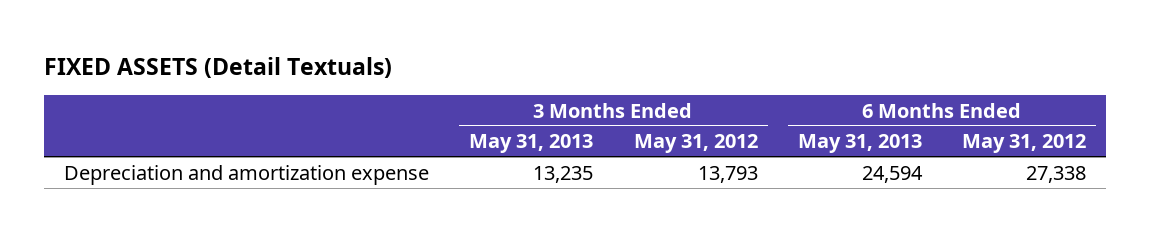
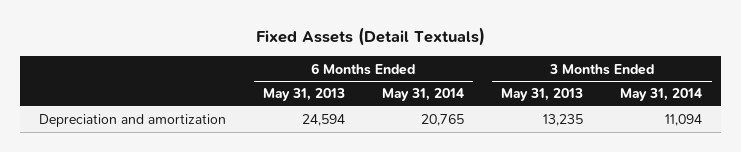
[43,56,392,78] FIXED ASSETS (Detail Textuals) -> [255,27,485,47] Fixed Assets (Detail Textuals)
[633,134,758,154] May 31, 2012 -> none
[962,134,1087,154] May 31, 2012 -> none
none -> [382,88,465,102] May 31, 2014
none -> [620,88,703,102] May 31, 2014
[63,164,429,185] Depreciation and amortization expense -> [38,114,226,128] Depreciation and amortization

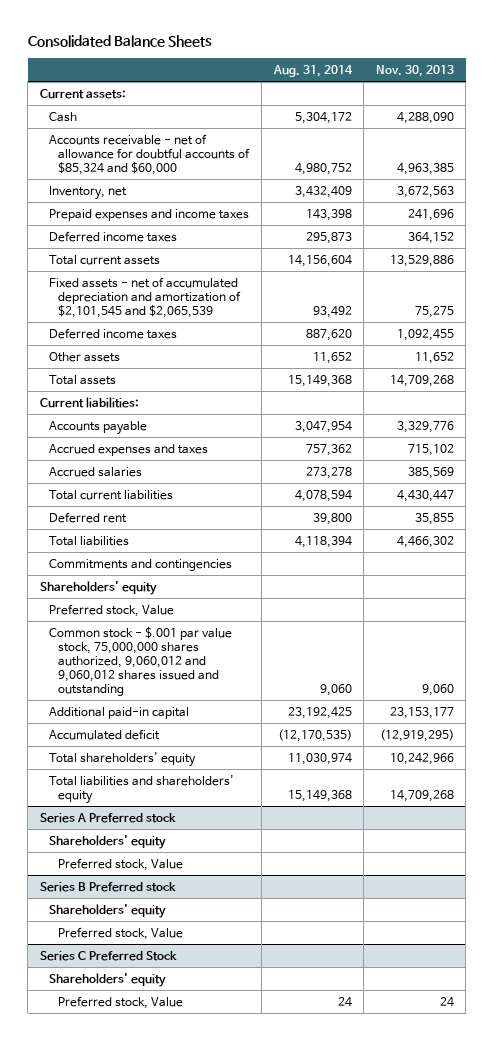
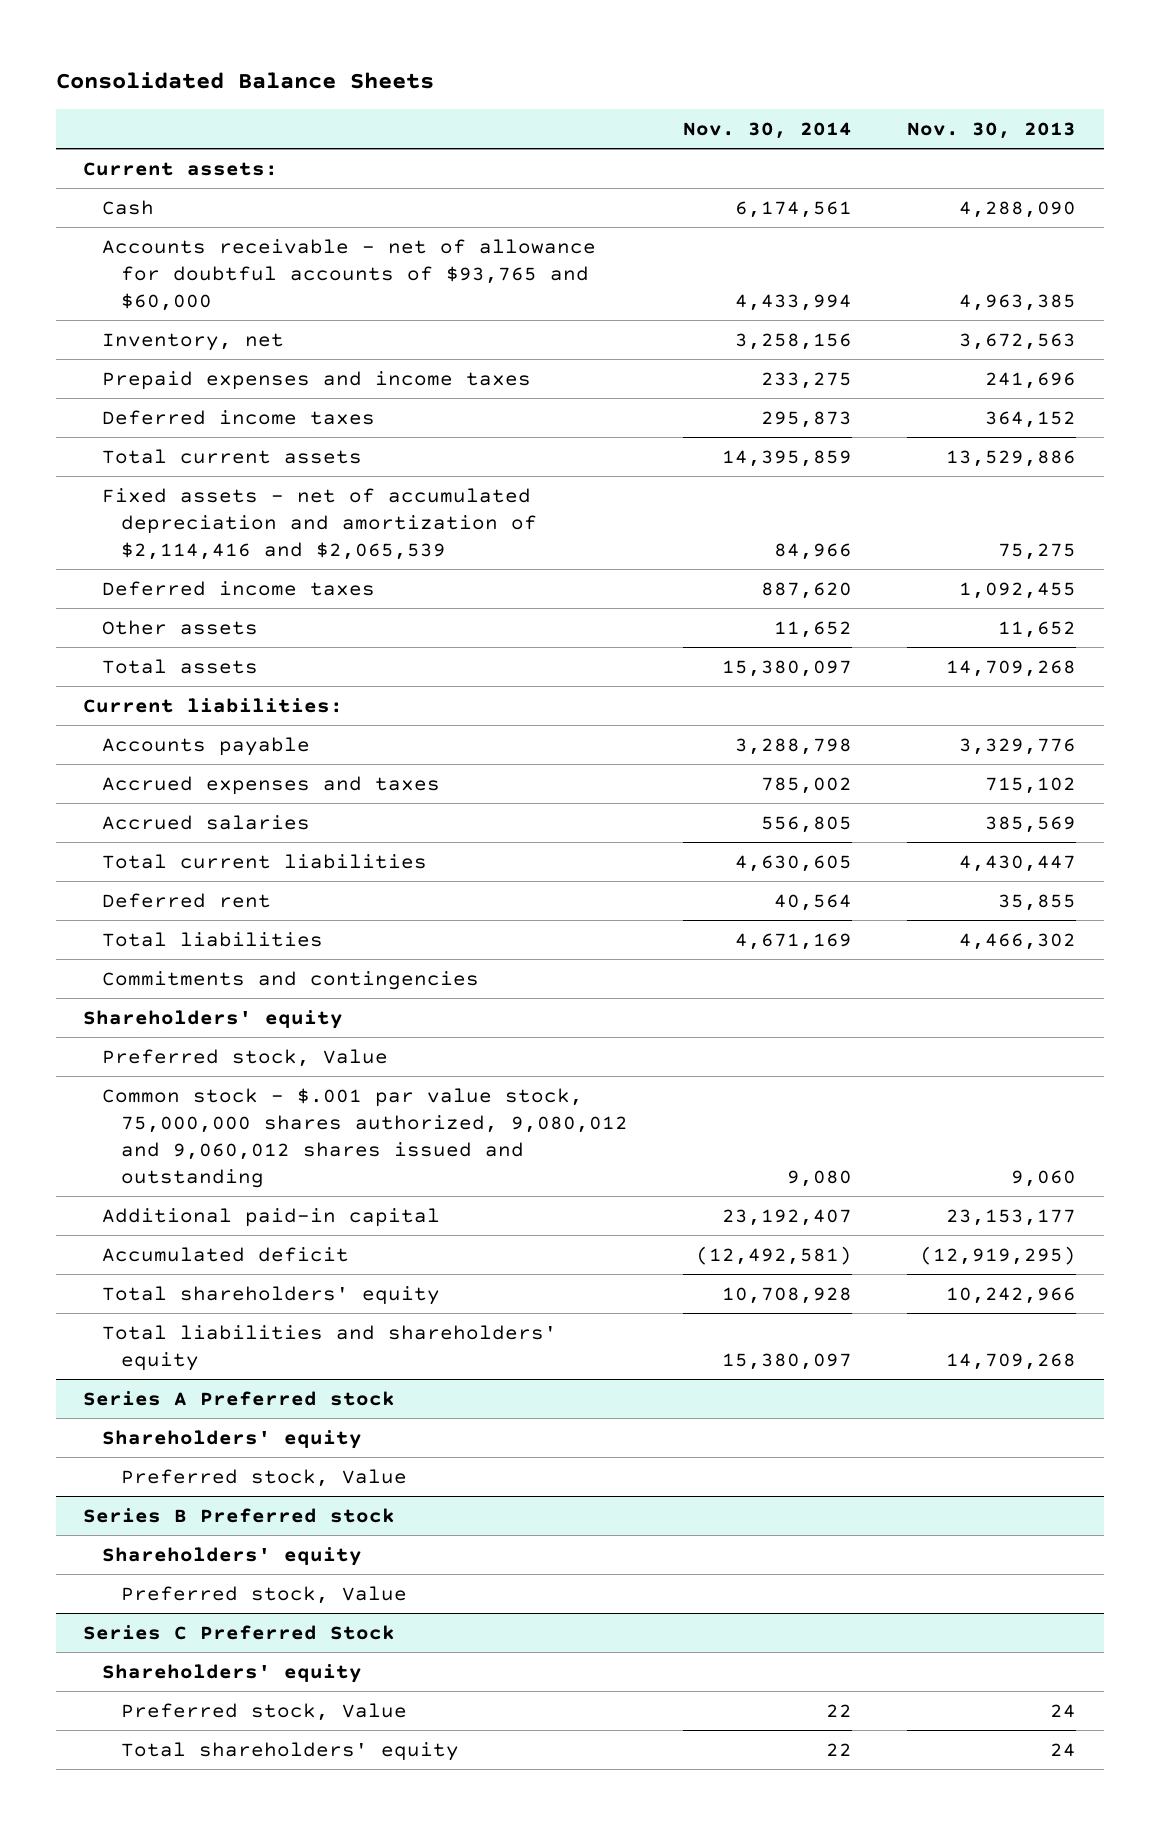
[272,65,353,78] Aug. 31, 2014 -> none
none -> [683,121,853,139] Nov. 30, 2014
[49,133,251,175] Accounts receivable - net of allowance for doubtful accounts of $85,324 and $60,000 -> [102,238,597,311] Accounts receivable - net of allowance for doubtful accounts of $93,765 and $60,000
[49,276,242,318] Fixed assets - net of accumulated depreciation and amortization of $2,101,545 and $2,065,539 -> [102,487,537,560] Fixed assets - net of accumulated depreciation and amortization of $2,114,416 and $2,065,539
[49,626,233,697] Common stock - $.001 par value stock, 75,000,000 shares authorized, 9,060,012 and 9,060,012 shares issued and outstanding -> [102,1087,628,1188] Common stock - $.001 par value stock, 75,000,000 shares authorized, 9,080,012 and 9,060,012 shares issued and outstanding
none -> [120,1741,459,1761] Total shareholders' equity

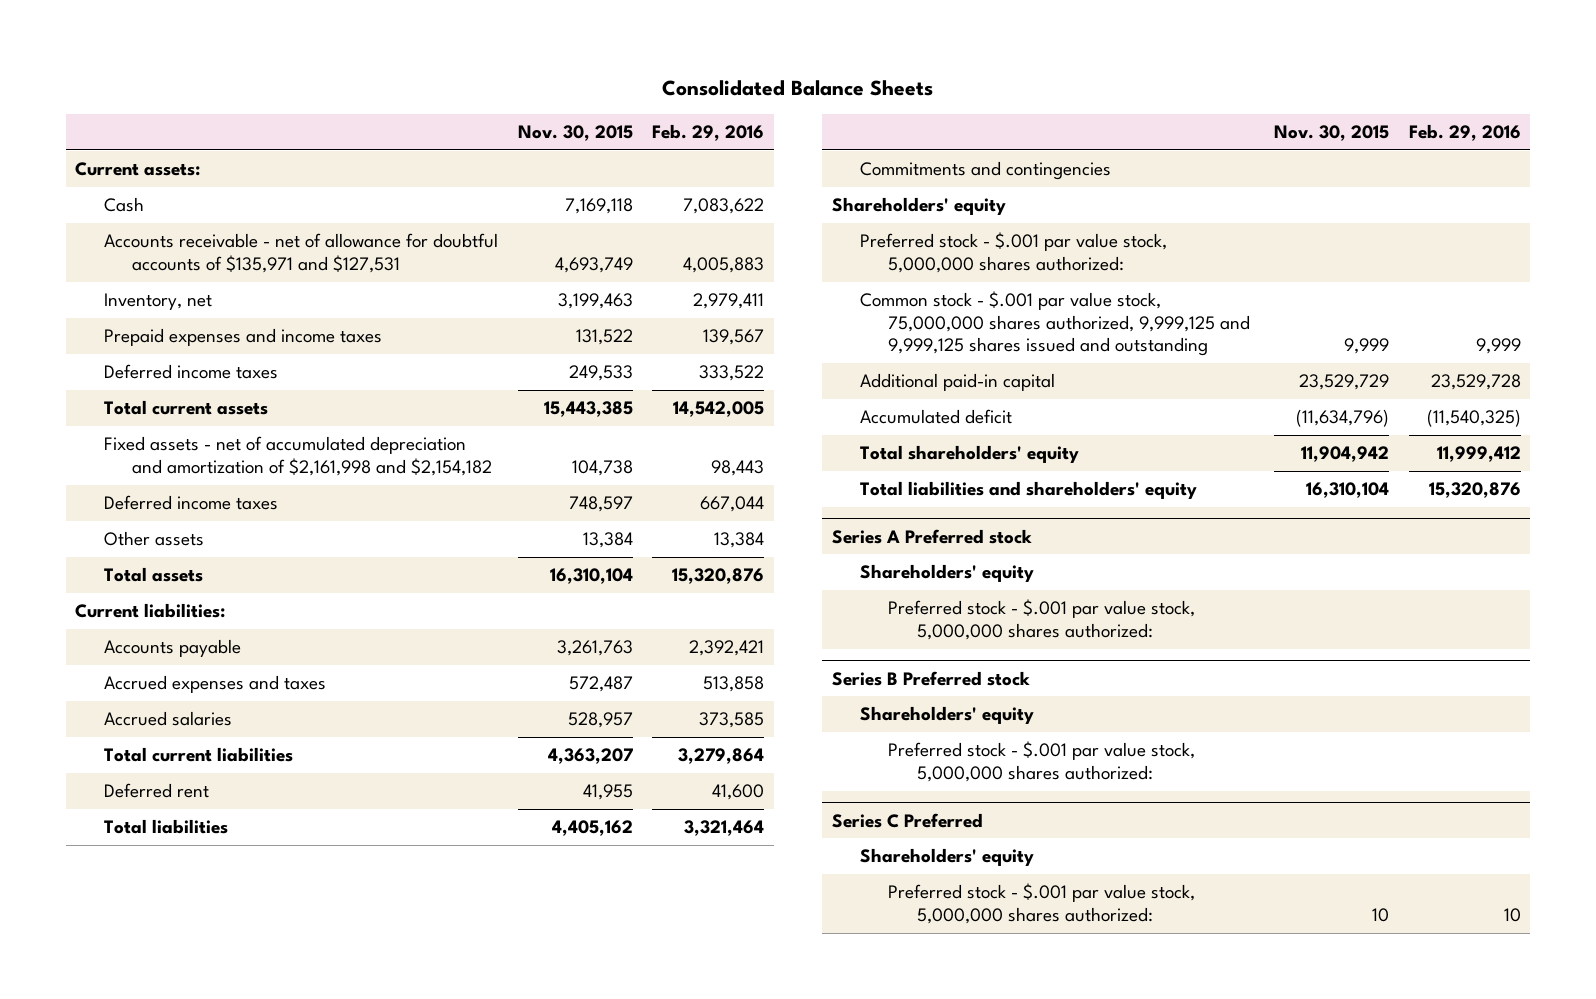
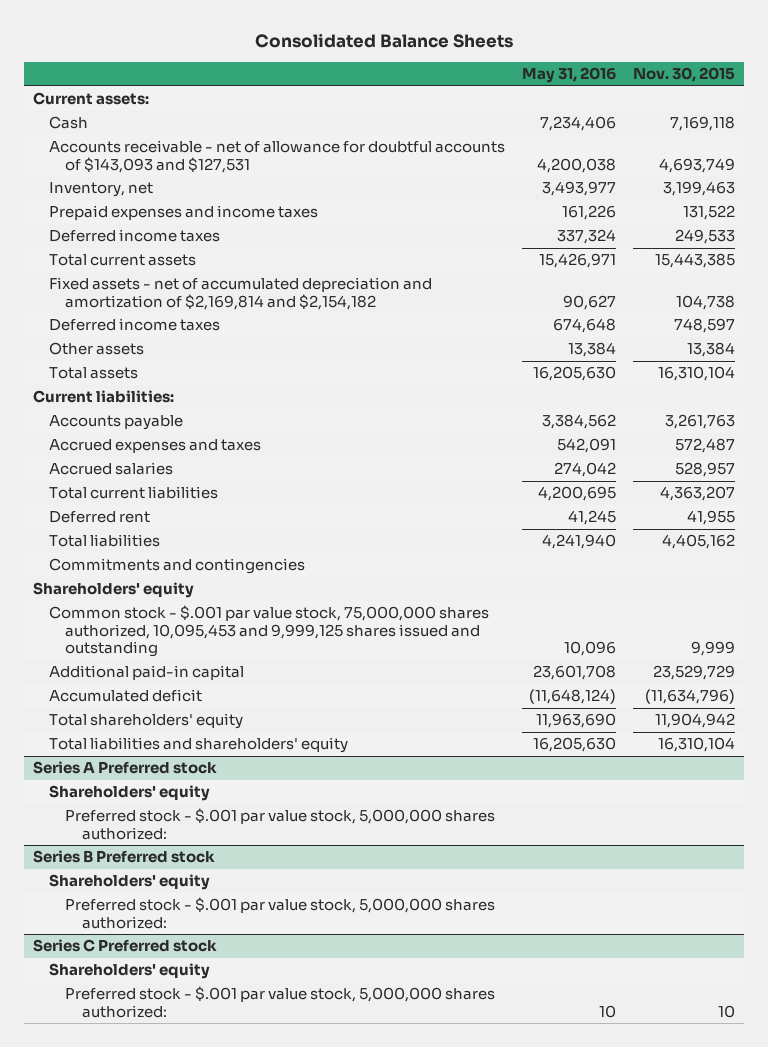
[652,124,765,142] Feb. 29, 2016 -> none
none -> [522,67,617,84] May 31, 2016
[103,233,498,273] Accounts receivable - net of allowance for doubtful accounts of $135,971 and $127,531 -> [49,140,506,173] Accounts receivable - net of allowance for doubtful accounts of $143,093 and $127,531
[103,436,493,476] Fixed assets - net of accumulated depreciation and amortization of $2,161,998 and $2,154,182 -> [49,277,433,310] Fixed assets - net of accumulated depreciation and amortization of $2,169,814 and $2,154,182
[859,232,1167,273] Preferred stock - $.001 par value stock, 5,000,000 shares authorized: -> none
[859,291,1251,357] Common stock - $.001 par value stock, 75,000,000 shares authorized, 9,999,125 and 9,999,125 shares issued and outstanding -> [49,605,490,658] Common stock - $.001 par value stock, 75,000,000 shares authorized, 10,095,453 and 9,999,125 shares issued and outstanding
[831,812,983,828] Series C Preferred -> [32,939,217,953] Series C Preferred stock

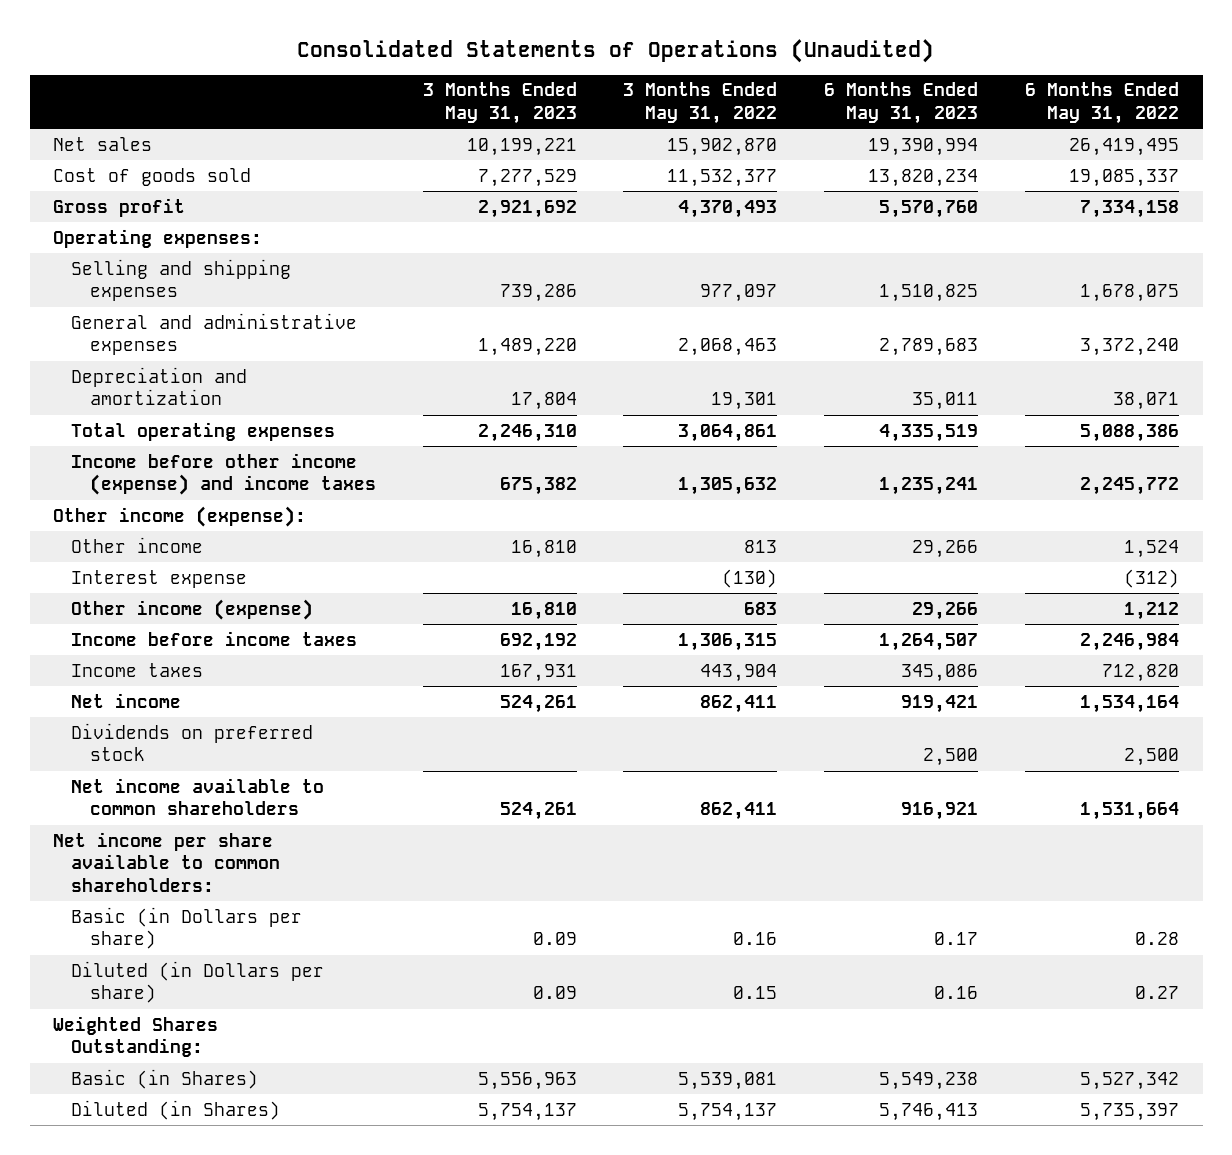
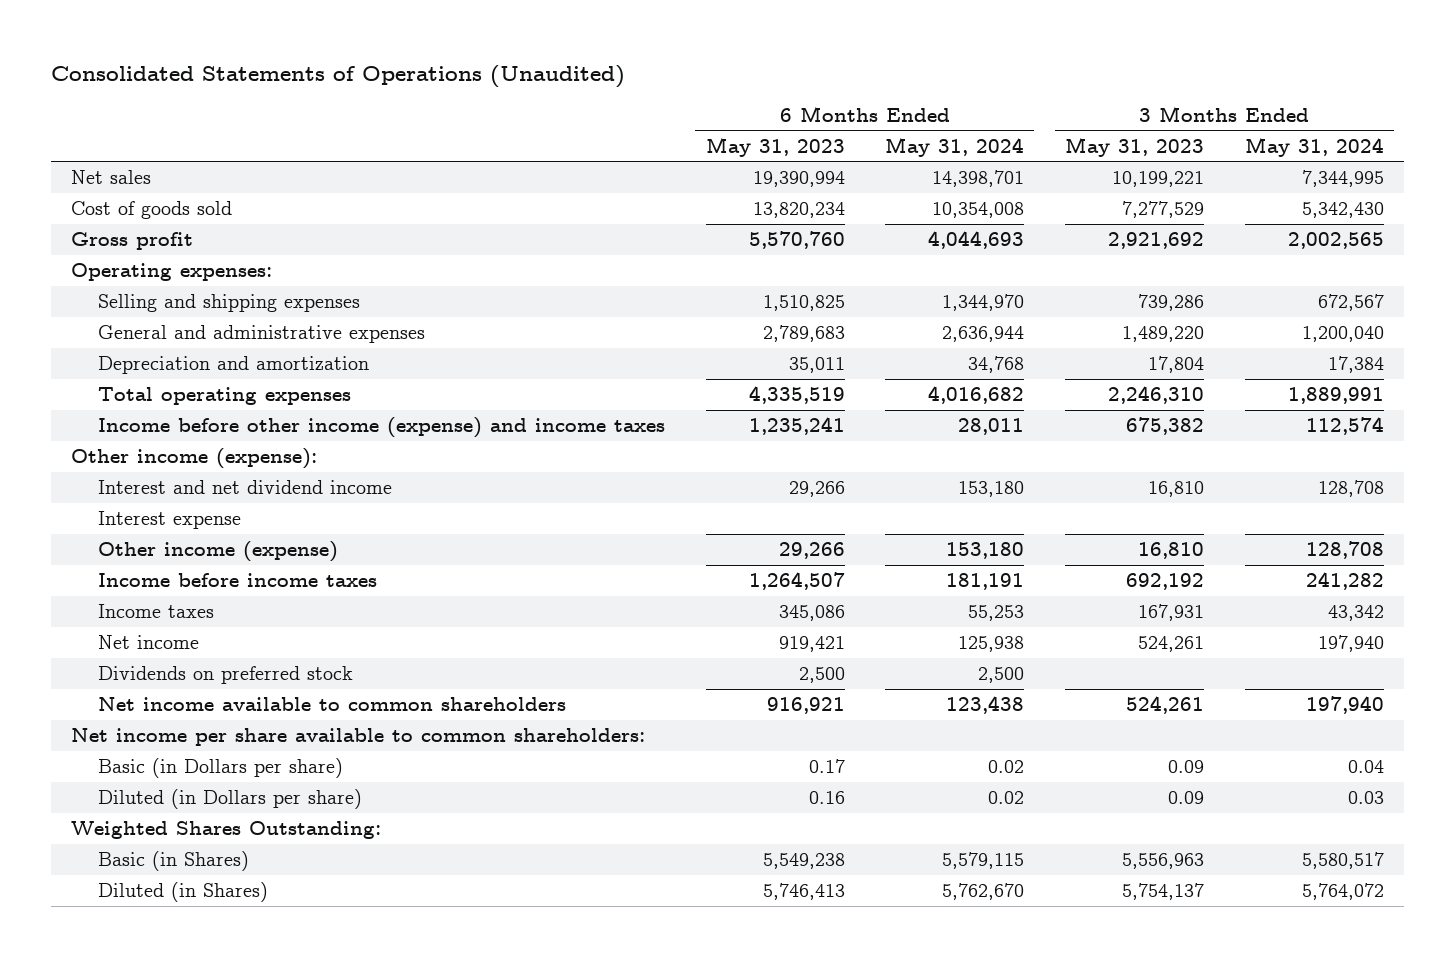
[623,82,778,125] 3 Months Ended May 31, 2022 -> none
[1025,82,1180,125] 6 Months Ended May 31, 2022 -> none
none -> [885,136,1025,157] May 31, 2024
none -> [1244,136,1384,157] May 31, 2024
[71,536,204,553] Other income -> [97,480,392,495] Interest and net dividend income

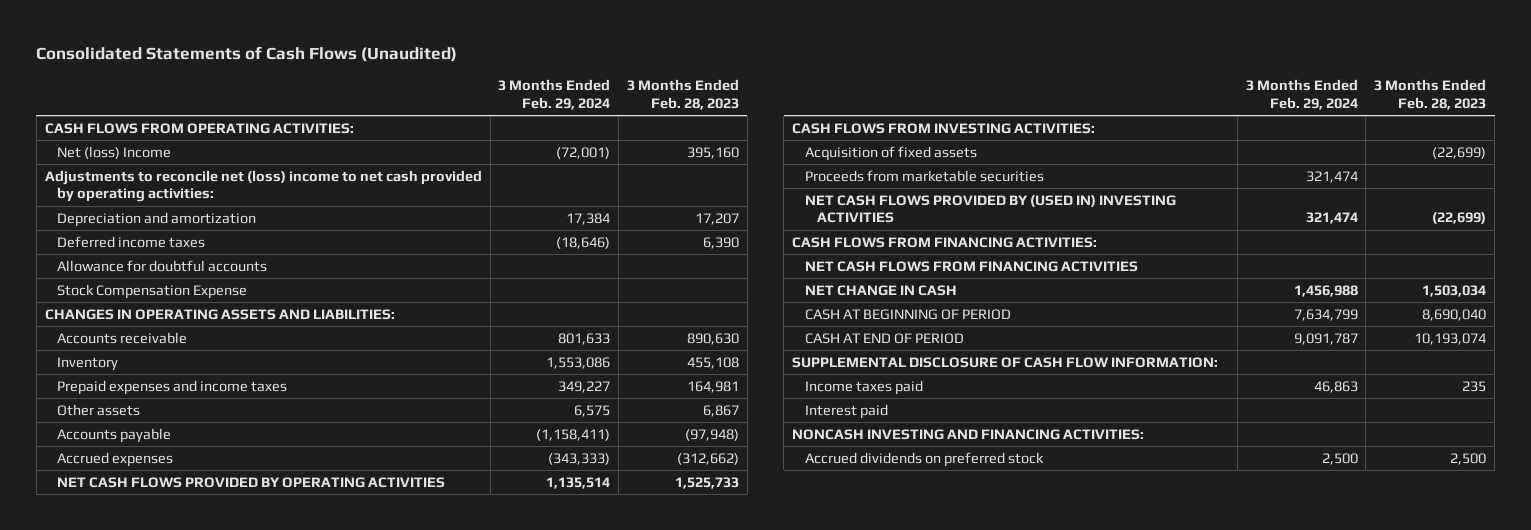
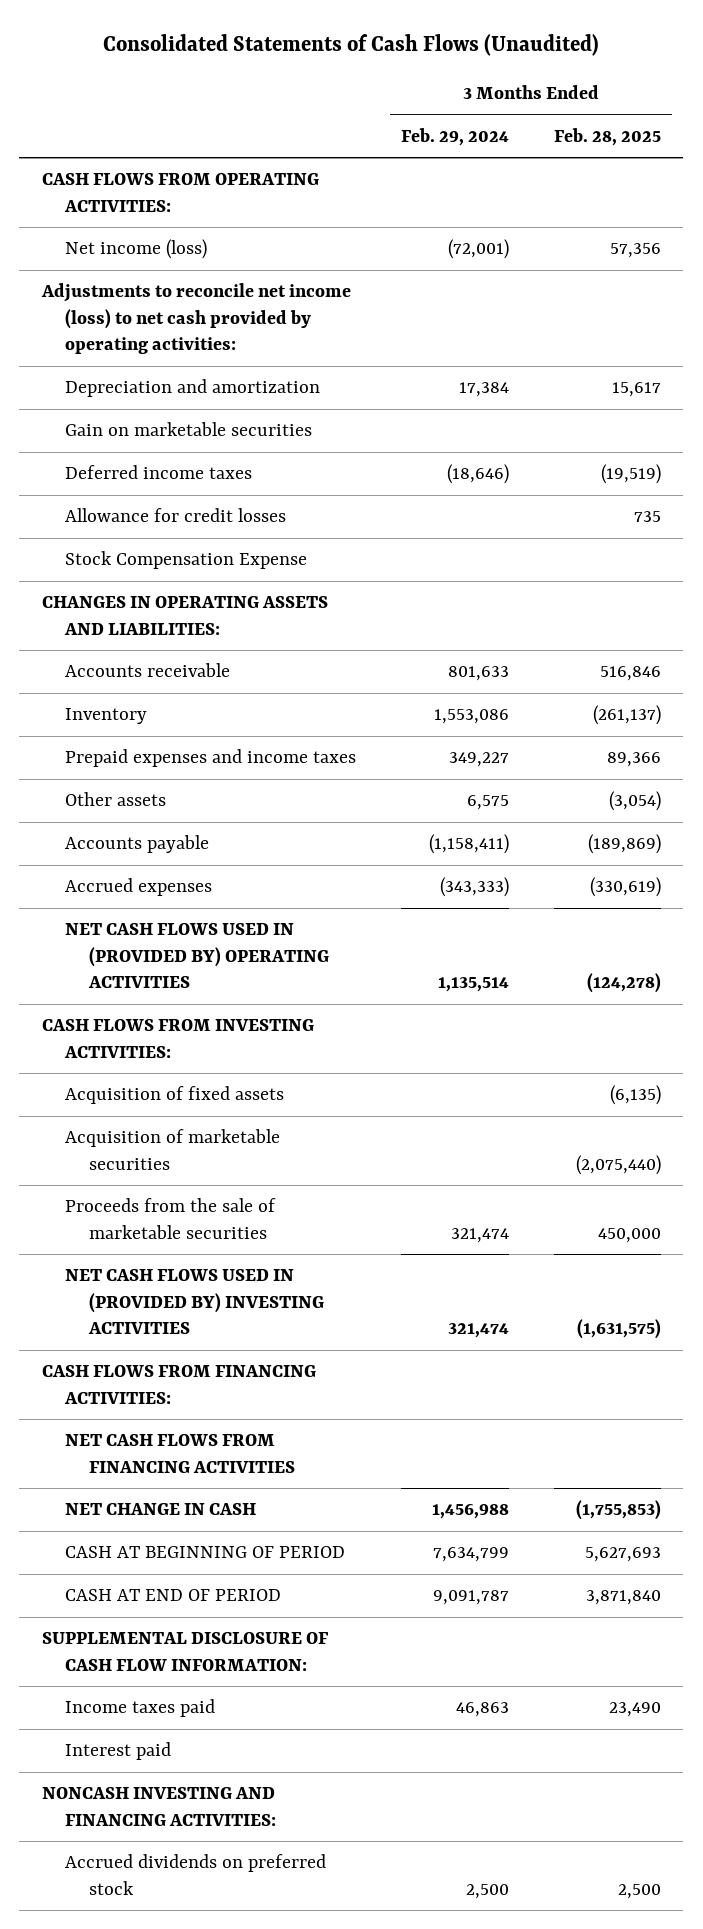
[626,79,739,111] 3 Months Ended Feb. 28, 2023 -> none
none -> [553,127,661,146] Feb. 28, 2025
[57,145,172,159] Net (loss) Income -> [65,239,208,260] Net income (loss)
[44,169,482,203] Adjustments to reconcile net (loss) income to net cash provided by operating activities: -> [40,283,351,355] Adjustments to reconcile net income (loss) to net cash provided by operating activities:
none -> [65,422,313,437] Gain on marketable securities
[57,259,268,272] Allowance for doubtful accounts -> [65,508,287,523] Allowance for credit losses
[57,476,446,488] NET CASH FLOWS PROVIDED BY OPERATING ACTIVITIES -> [65,923,330,989] NET CASH FLOWS USED IN (PROVIDED BY) OPERATING ACTIVITIES
none -> [65,1129,281,1170] Acquisition of marketable securities
[804,169,1044,182] Proceeds from marketable securities -> [65,1198,277,1239] Proceeds from the sale of marketable securities
[804,194,1176,224] NET CASH FLOWS PROVIDED BY (USED IN) INVESTING ACTIVITIES -> [65,1269,325,1335] NET CASH FLOWS USED IN (PROVIDED BY) INVESTING ACTIVITIES

